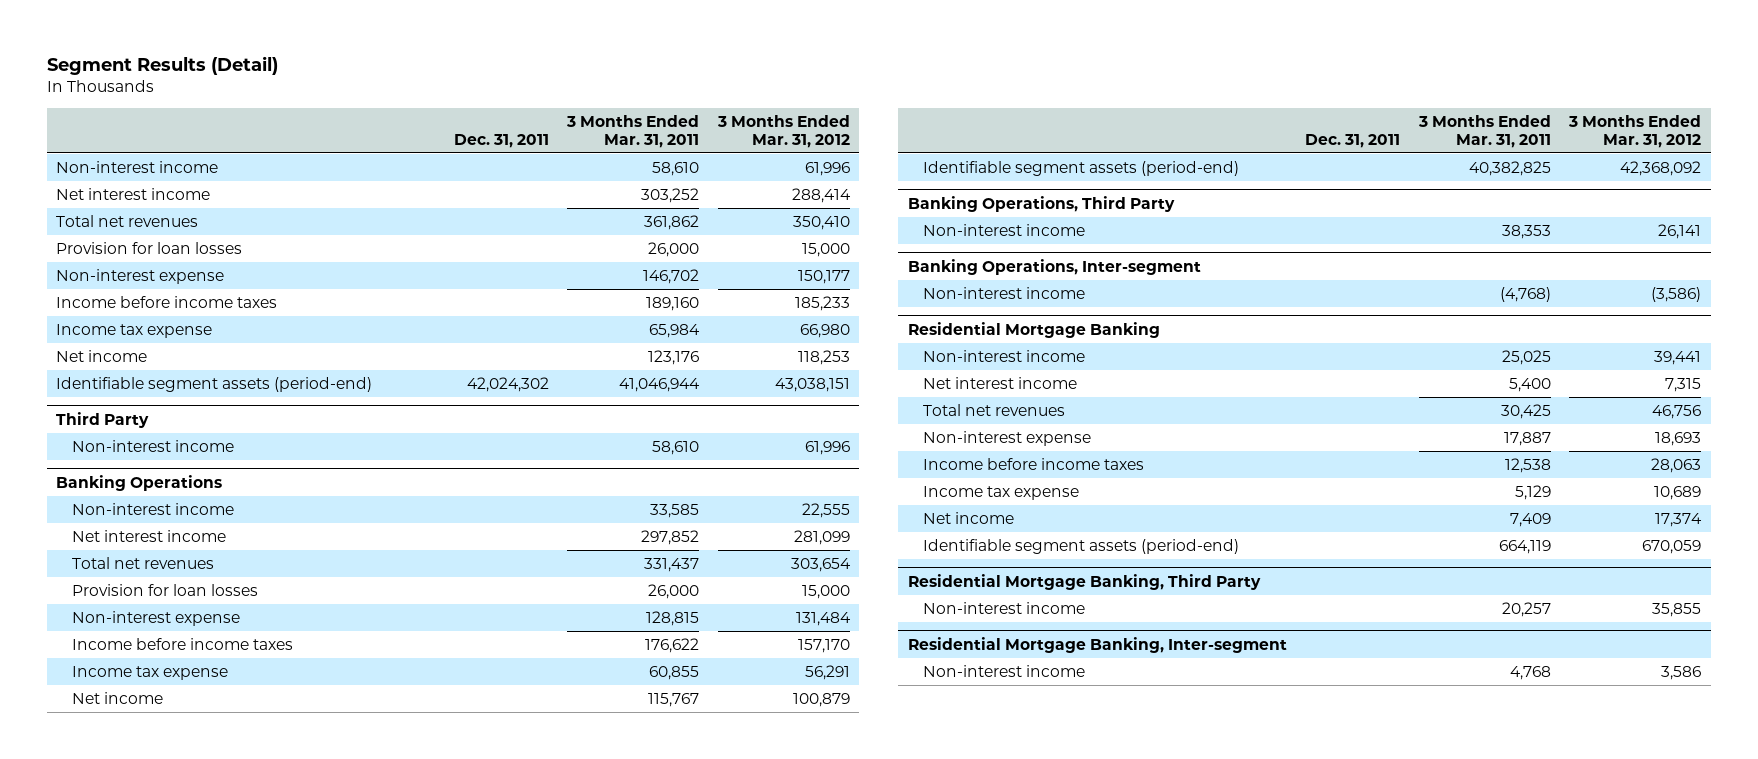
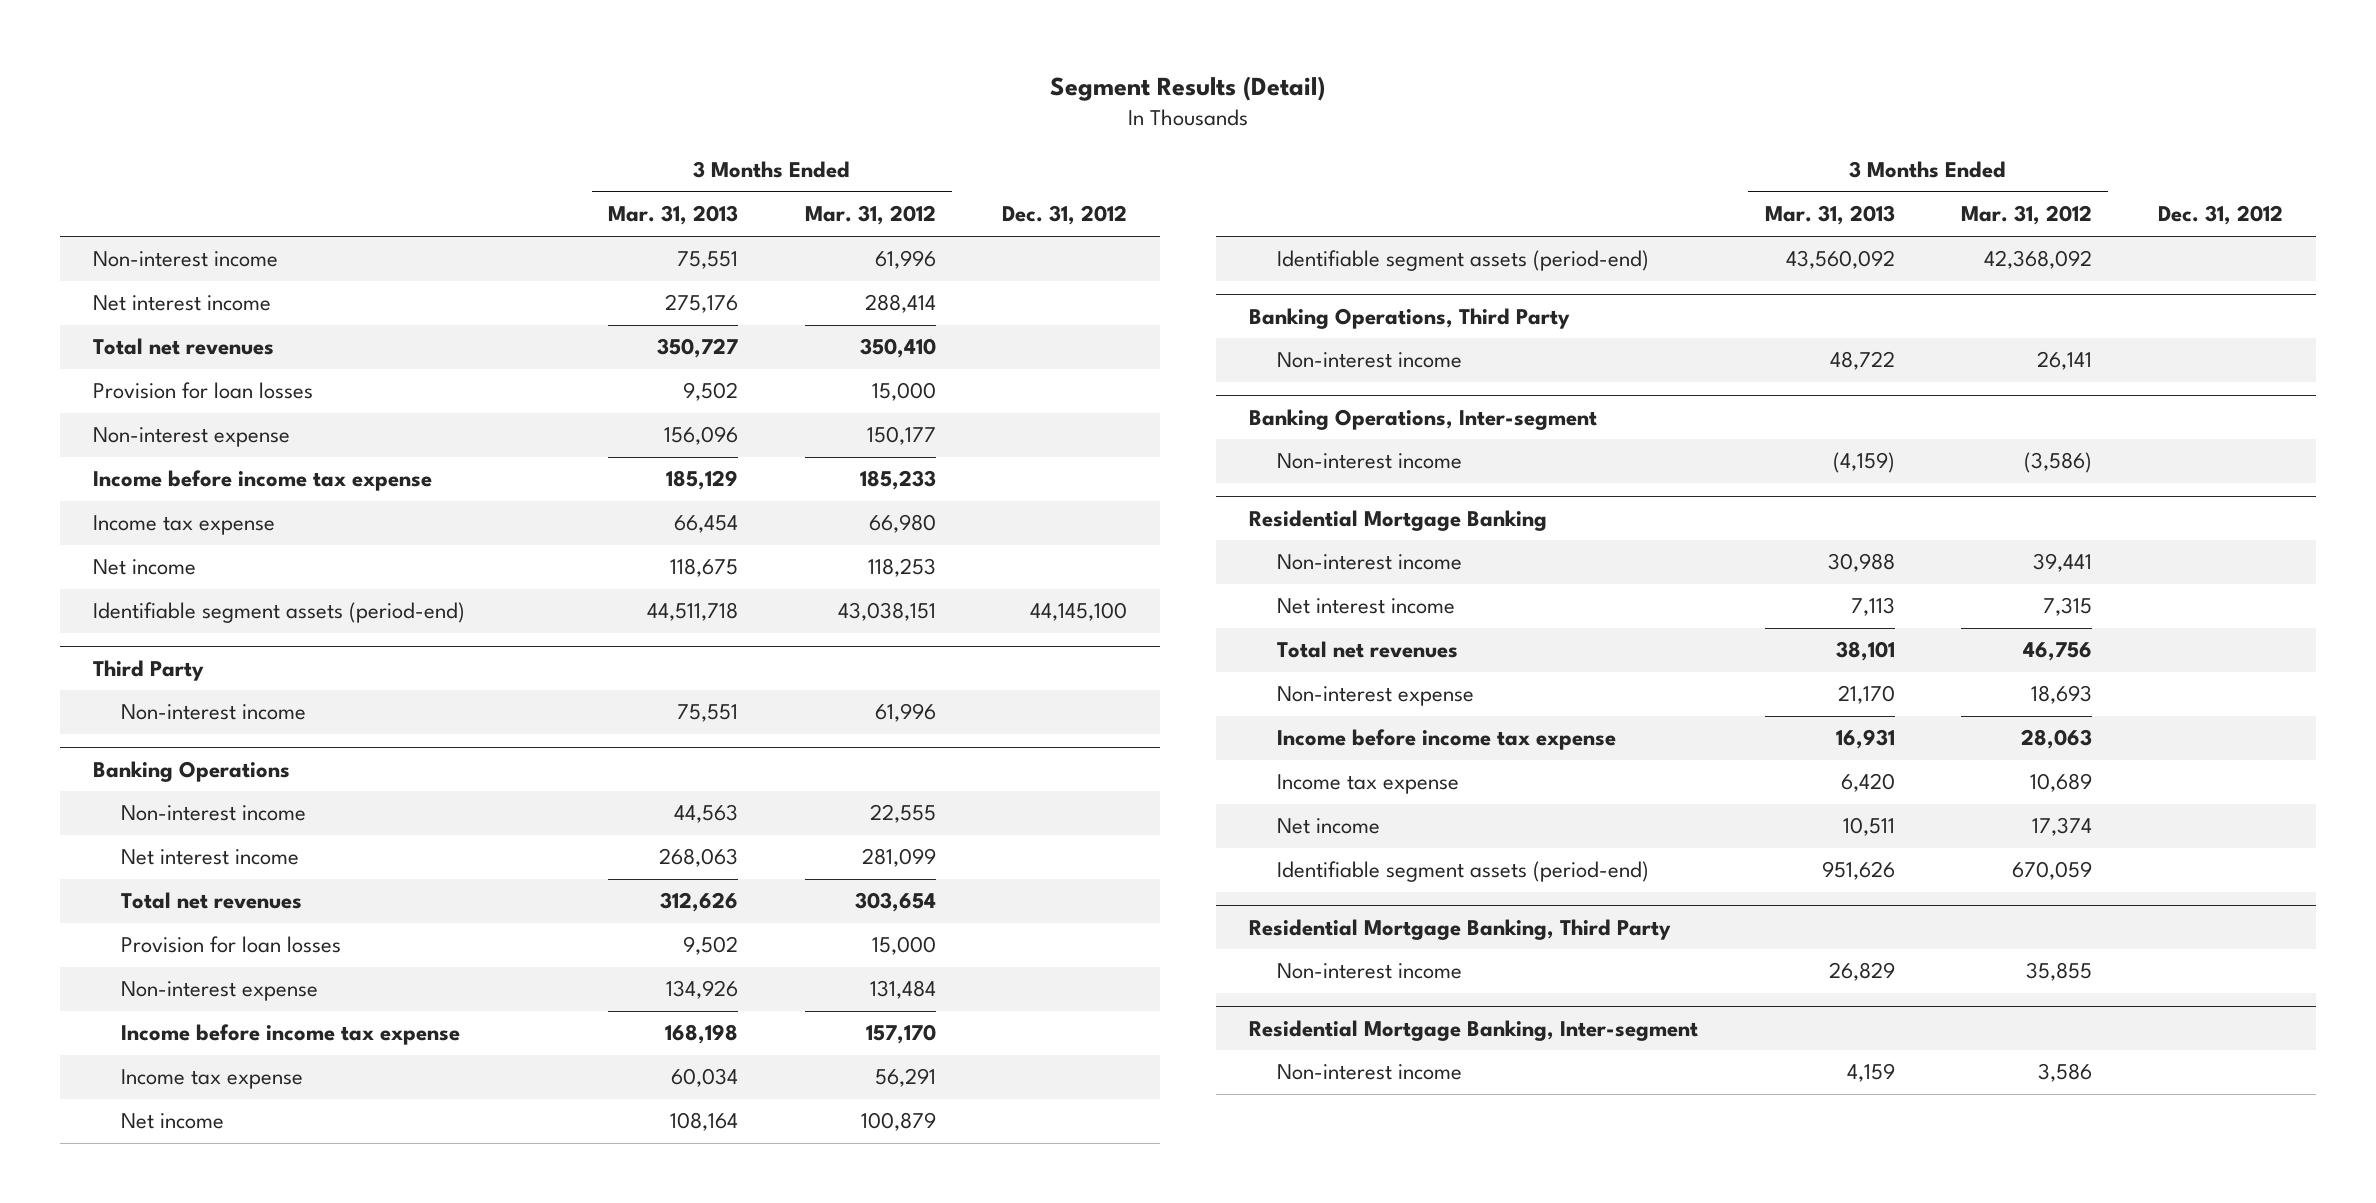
[453,133,549,148] Dec. 31, 2011 -> none
[566,114,700,148] 3 Months Ended Mar. 31, 2011 -> none
none -> [608,205,739,226] Mar. 31, 2013
none -> [1001,205,1127,226] Dec. 31, 2012
[56,295,278,308] Income before income taxes -> [93,470,433,492] Income before income tax expense
[72,637,294,650] Income before income taxes -> [121,1024,461,1046] Income before income tax expense
[923,457,1145,470] Income before income taxes -> [1277,729,1617,751] Income before income tax expense

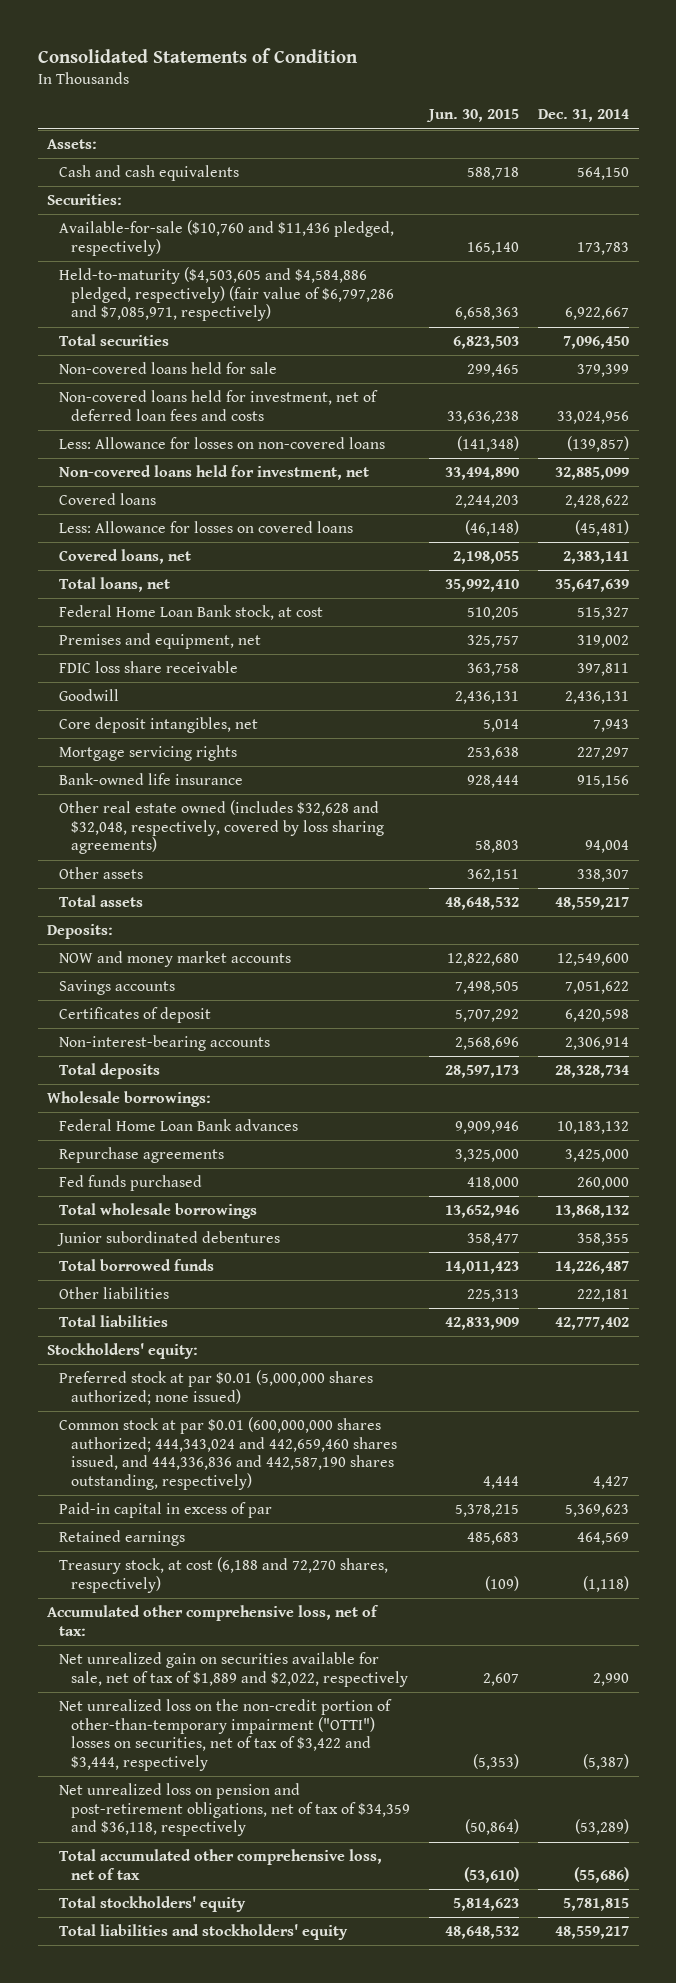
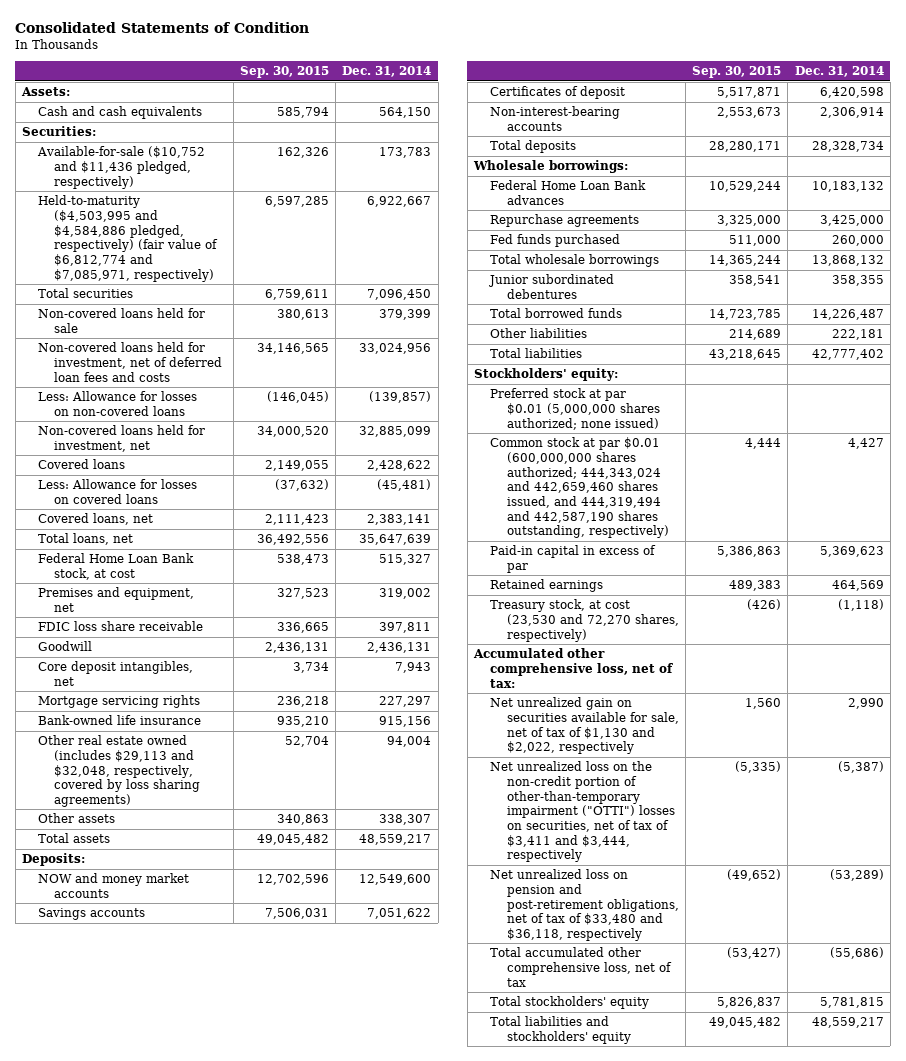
[426,109,520,123] Jun. 30, 2015 -> none
none -> [239,66,329,79] Sep. 30, 2015
[59,220,395,256] Available-for-sale ($10,760 and $11,436 pledged, respectively) -> [37,146,206,189] Available-for-sale ($10,752 and $11,436 pledged, respectively)
[59,267,395,322] Held-to-maturity ($4,503,605 and $4,584,886 pledged, respectively) (fair value of $6,797,286 and $7,085,971, respectively) -> [38,195,219,282] Held-to-maturity ($4,503,995 and $4,584,886 pledged, respectively) (fair value of $6,812,774 and $7,085,971, respectively)
[59,800,385,855] Other real estate owned (includes $32,628 and $32,048, respectively, covered by loss sharing agreements) -> [38,735,201,808] Other real estate owned (includes $29,113 and $32,048, respectively, covered by loss sharing agreements)
[59,1417,398,1491] Common stock at par $0.01 (600,000,000 shares authorized; 444,343,024 and 442,659,460 shares issued, and 444,336,836 and 442,587,190 shares outstanding, respectively) -> [490,437,669,539] Common stock at par $0.01 (600,000,000 shares authorized; 444,343,024 and 442,659,460 shares issued, and 444,319,494 and 442,587,190 shares outstanding, respectively)
[59,1557,389,1593] Treasury stock, at cost (6,188 and 72,270 shares, respectively) -> [490,599,679,642] Treasury stock, at cost (23,530 and 72,270 shares, respectively)
[59,1652,409,1687] Net unrealized gain on securities available for sale, net of tax of $1,889 and $2,022, respectively -> [490,697,679,755] Net unrealized gain on securities available for sale, net of tax of $1,130 and $2,022, respectively
[59,1699,393,1772] Net unrealized loss on the non-credit portion of other-than-temporary impairment ("OTTI") losses on securities, net of tax of $3,422 and $3,444, respectively -> [490,761,675,863] Net unrealized loss on the non-credit portion of other-than-temporary impairment ("OTTI") losses on securities, net of tax of $3,411 and $3,444, respectively
[59,1783,411,1837] Net unrealized loss on pension and post-retirement obligations, net of tax of $34,359 and $36,118, respectively -> [490,869,679,942] Net unrealized loss on pension and post-retirement obligations, net of tax of $33,480 and $36,118, respectively

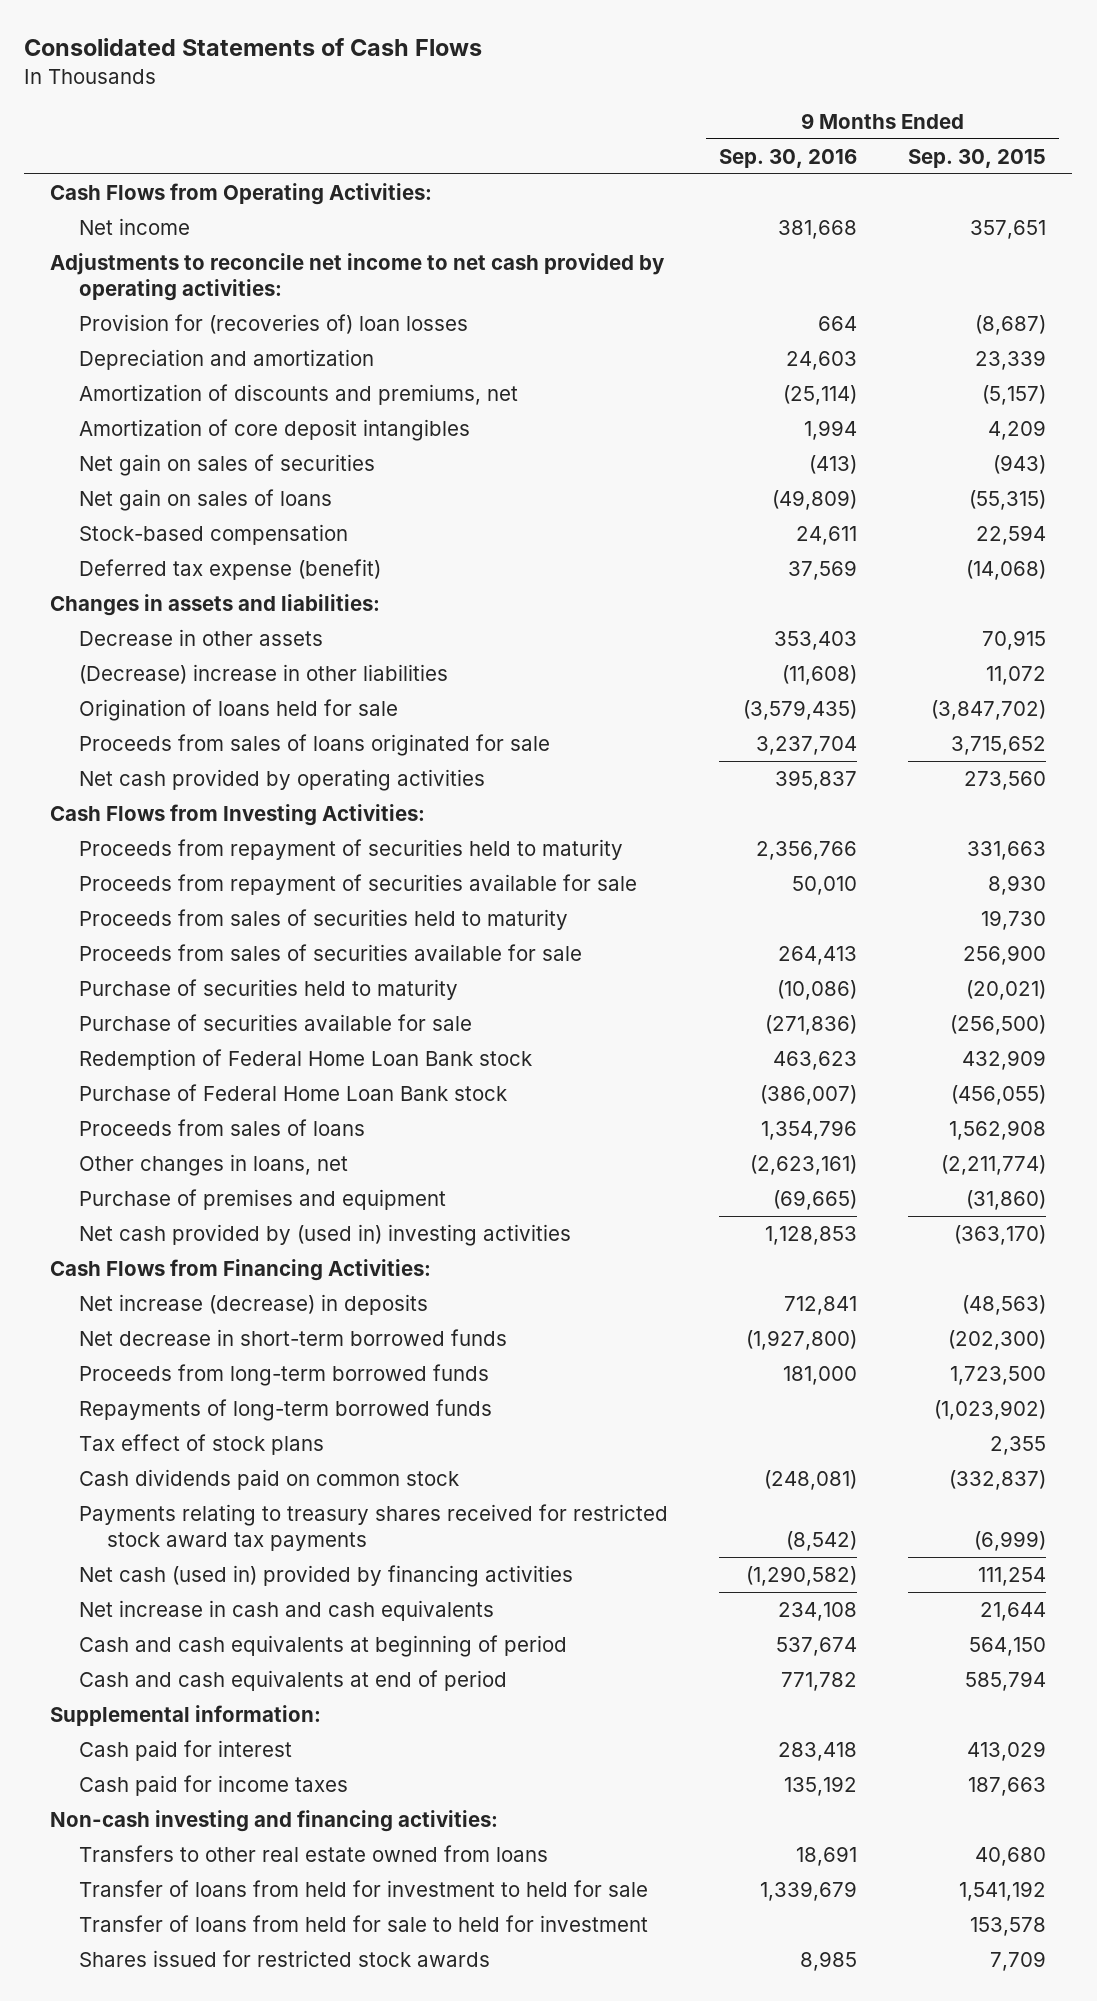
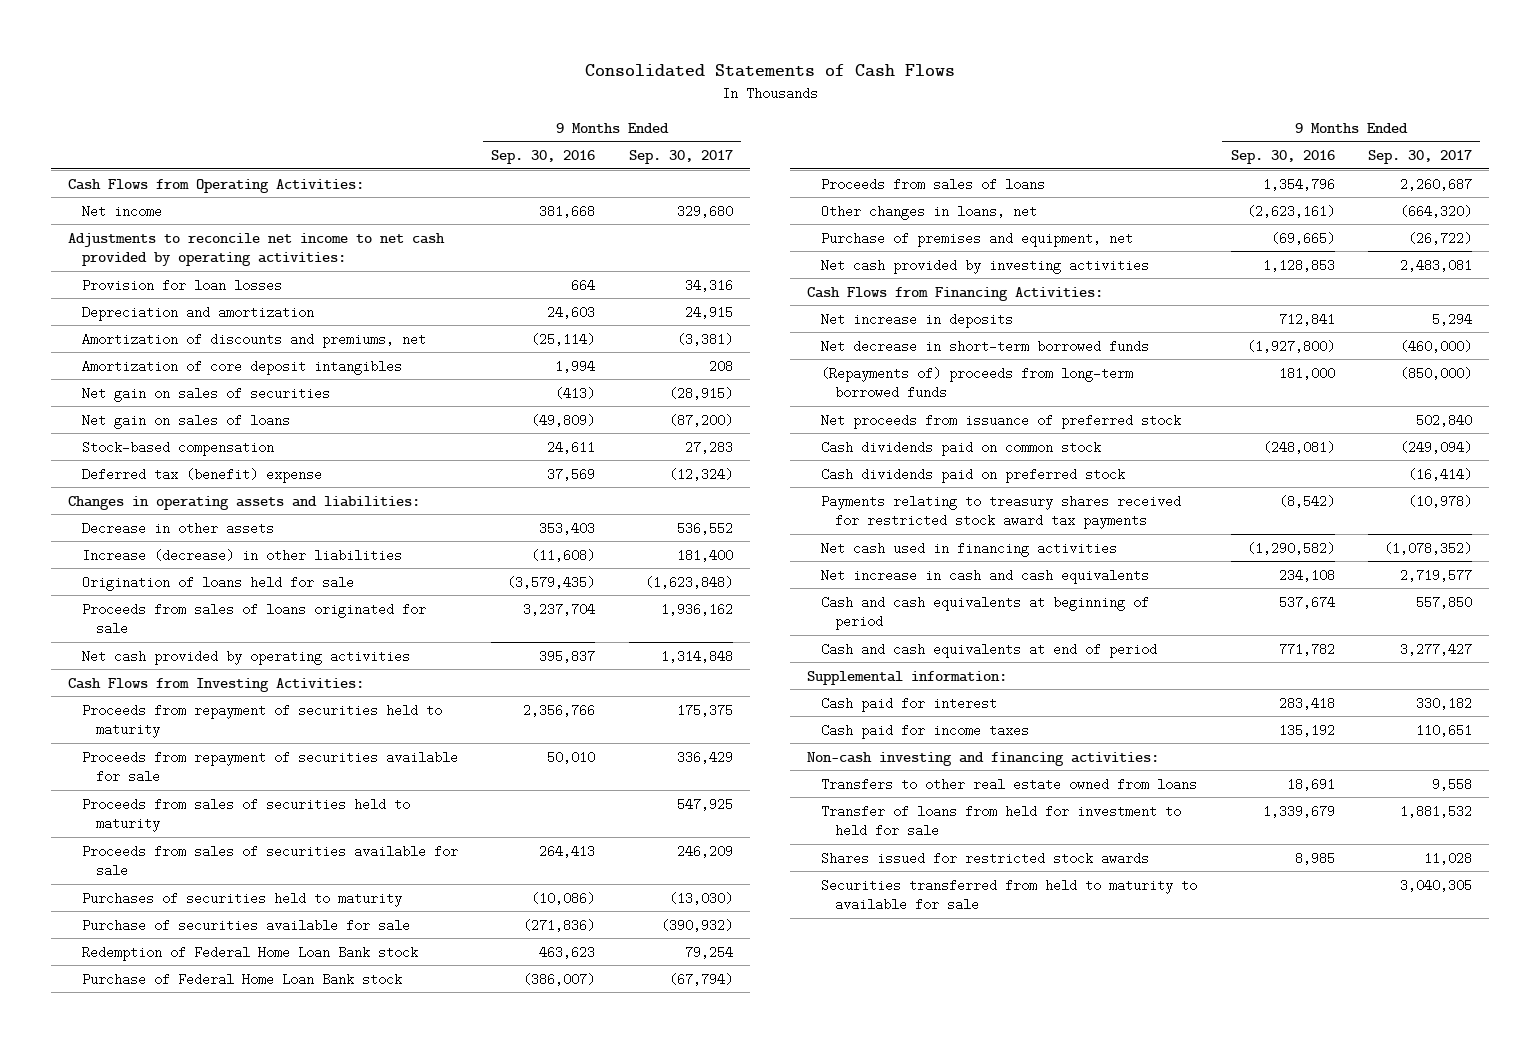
[908,148,1047,168] Sep. 30, 2015 -> none
none -> [628,150,733,165] Sep. 30, 2017
[78,313,468,334] Provision for (recoveries of) loan losses -> [81,278,282,292] Provision for loan losses
[78,558,381,580] Deferred tax expense (benefit) -> [81,467,322,483] Deferred tax (benefit) expense
[50,593,381,616] Changes in assets and liabilities: -> [67,495,420,510] Changes in operating assets and liabilities:
[78,663,448,684] (Decrease) increase in other liabilities -> [81,548,402,562] Increase (decrease) in other liabilities
[78,978,458,1000] Purchase of securities held to maturity -> [81,891,402,907] Purchases of securities held to maturity
[78,1188,446,1210] Purchase of premises and equipment -> [820,231,1133,247] Purchase of premises and equipment, net
[78,1223,571,1246] Net cash provided by (used in) investing activities -> [820,258,1149,274] Net cash provided by investing activities
[78,1293,428,1315] Net increase (decrease) in deposits -> [820,312,1013,328] Net increase in deposits
[78,1398,492,1421] Repayments of long-term borrowed funds -> none
[78,1433,324,1455] Tax effect of stock plans -> none
[78,1363,489,1386] Proceeds from long-term borrowed funds -> [820,366,1133,400] (Repayments of) proceeds from long-term borrowed funds
none -> [820,413,1181,429] Net proceeds from issuance of preferred stock
none -> [820,467,1125,483] Cash dividends paid on preferred stock
[78,1564,573,1587] Net cash (used in) provided by financing activities -> [820,541,1117,557] Net cash used in financing activities
[78,1914,648,1932] Transfer of loans from held for sale to held for investment -> none
none -> [820,878,1197,912] Securities transferred from held to maturity to available for sale

